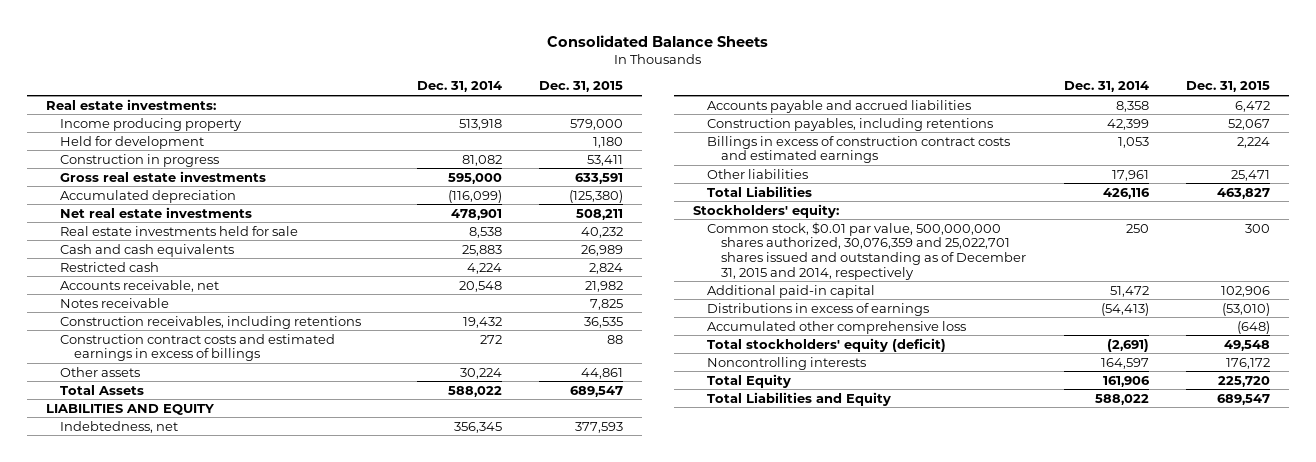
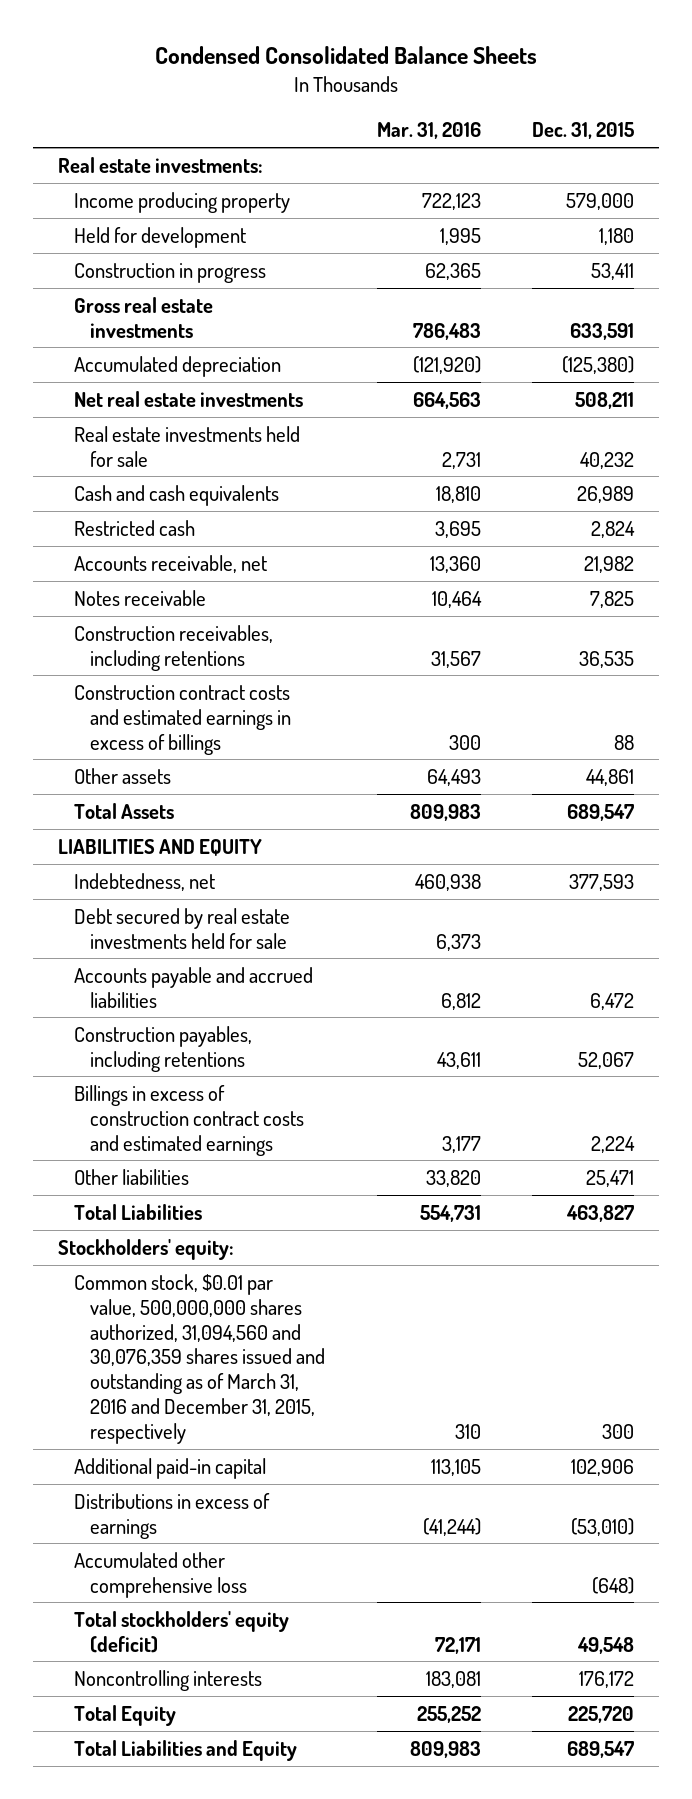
[546,34,768,47] Consolidated Balance Sheets -> [154,46,537,65] Condensed Consolidated Balance Sheets
[416,81,502,93] Dec. 31, 2014 -> none
none -> [376,122,481,140] Mar. 31, 2016
none -> [74,907,291,949] Debt secured by real estate investments held for sale
[707,221,1027,280] Common stock, $0.01 par value, 500,000,000 shares authorized, 30,076,359 and 25,022,701 shares issued and outstanding as of December 31, 2015 and 2014, respectively -> [74,1273,326,1445] Common stock, $0.01 par value, 500,000,000 shares authorized, 31,094,560 and 30,076,359 shares issued and outstanding as of March 31, 2016 and December 31, 2015, respectively

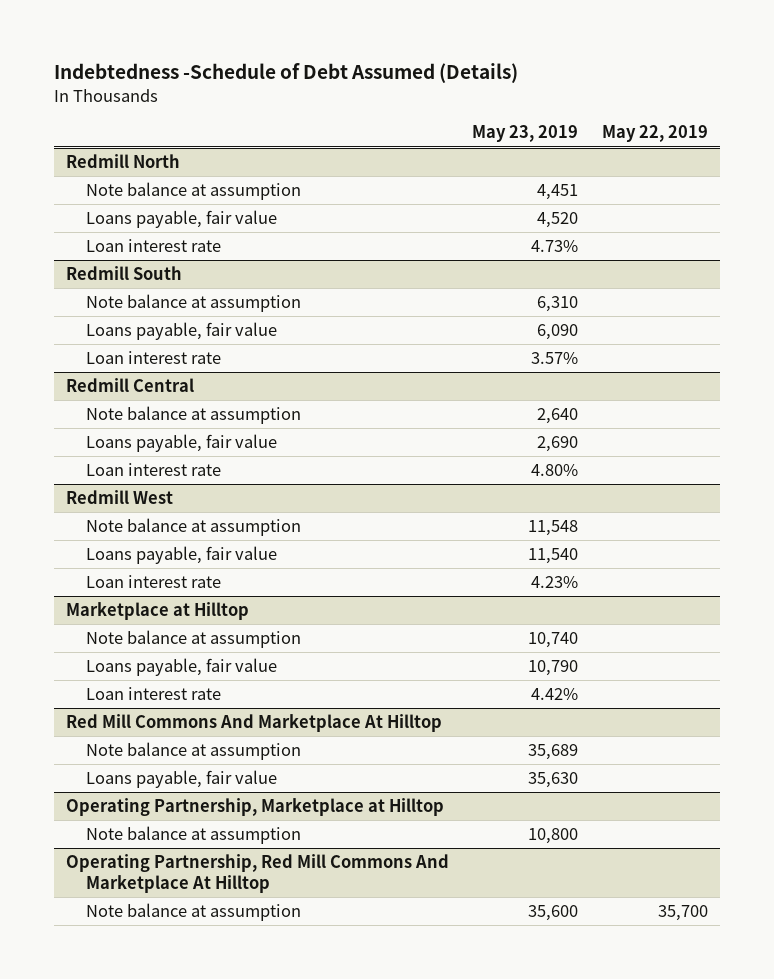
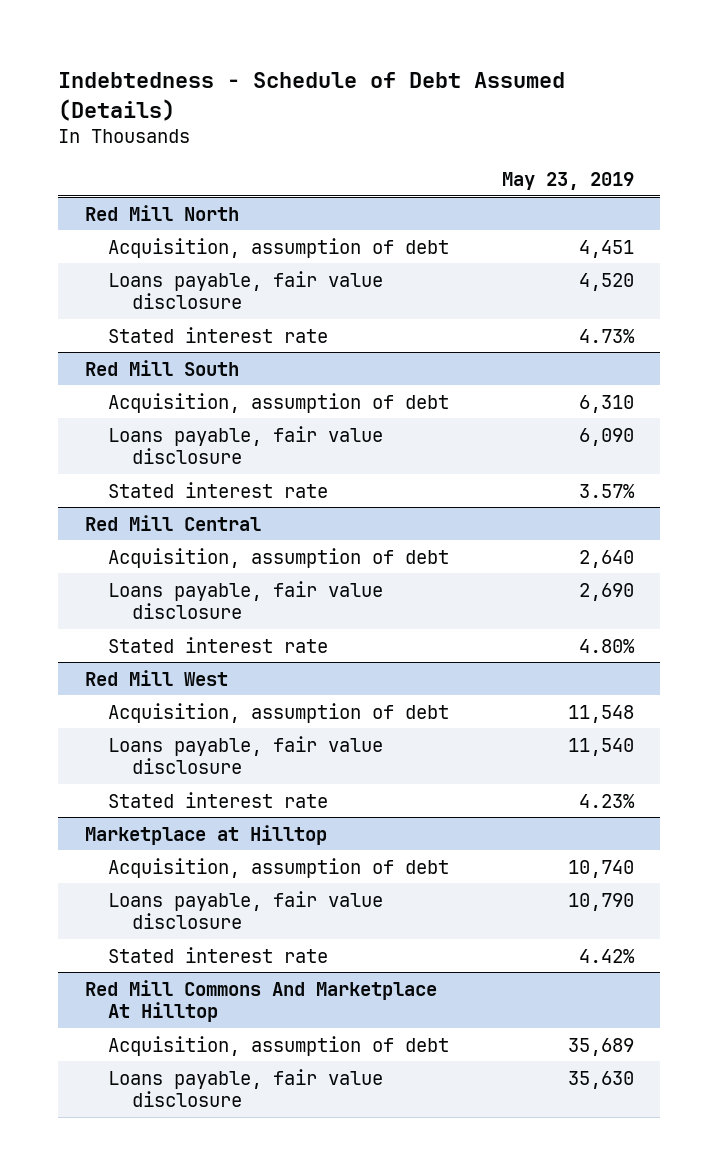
[53,63,518,84] Indebtedness -Schedule of Debt Assumed (Details) -> [58,72,566,121] Indebtedness - Schedule of Debt Assumed (Details)
[602,125,709,143] May 22, 2019 -> none
[65,154,180,169] Redmill North -> [84,204,239,221] Red Mill North
[86,182,302,201] Note balance at assumption -> [108,237,450,258] Acquisition, assumption of debt
[86,210,278,229] Loans payable, fair value -> [108,270,384,310] Loans payable, fair value disclosure
[86,239,222,253] Loan interest rate -> [108,326,329,343] Stated interest rate
[65,266,182,281] Redmill South -> [84,359,239,376] Red Mill South
[86,294,302,313] Note balance at assumption -> [108,392,450,413] Acquisition, assumption of debt
[86,322,278,341] Loans payable, fair value -> [108,425,384,465] Loans payable, fair value disclosure
[86,351,222,365] Loan interest rate -> [108,481,329,498] Stated interest rate
[65,378,194,393] Redmill Central -> [84,514,261,531] Red Mill Central
[86,406,302,425] Note balance at assumption -> [108,547,450,568] Acquisition, assumption of debt
[86,434,278,453] Loans payable, fair value -> [108,580,384,620] Loans payable, fair value disclosure
[86,463,222,477] Loan interest rate -> [108,636,329,653] Stated interest rate
[65,490,173,505] Redmill West -> [84,669,228,686] Red Mill West
[86,518,302,537] Note balance at assumption -> [108,702,450,723] Acquisition, assumption of debt
[86,546,278,565] Loans payable, fair value -> [108,735,384,775] Loans payable, fair value disclosure
[86,575,222,589] Loan interest rate -> [108,791,329,808] Stated interest rate
[86,630,302,649] Note balance at assumption -> [108,857,450,878] Acquisition, assumption of debt
[86,658,278,677] Loans payable, fair value -> [108,890,384,930] Loans payable, fair value disclosure
[86,687,222,701] Loan interest rate -> [108,946,329,963] Stated interest rate
[65,798,444,817] Operating Partnership, Marketplace at Hilltop -> none
[86,826,302,845] Note balance at assumption -> none
[65,854,449,893] Operating Partnership, Red Mill Commons And Marketplace At Hilltop -> none
[86,903,302,922] Note balance at assumption -> none
[86,742,302,761] Note balance at assumption -> [108,1035,450,1056] Acquisition, assumption of debt
[86,770,278,789] Loans payable, fair value -> [108,1068,384,1108] Loans payable, fair value disclosure

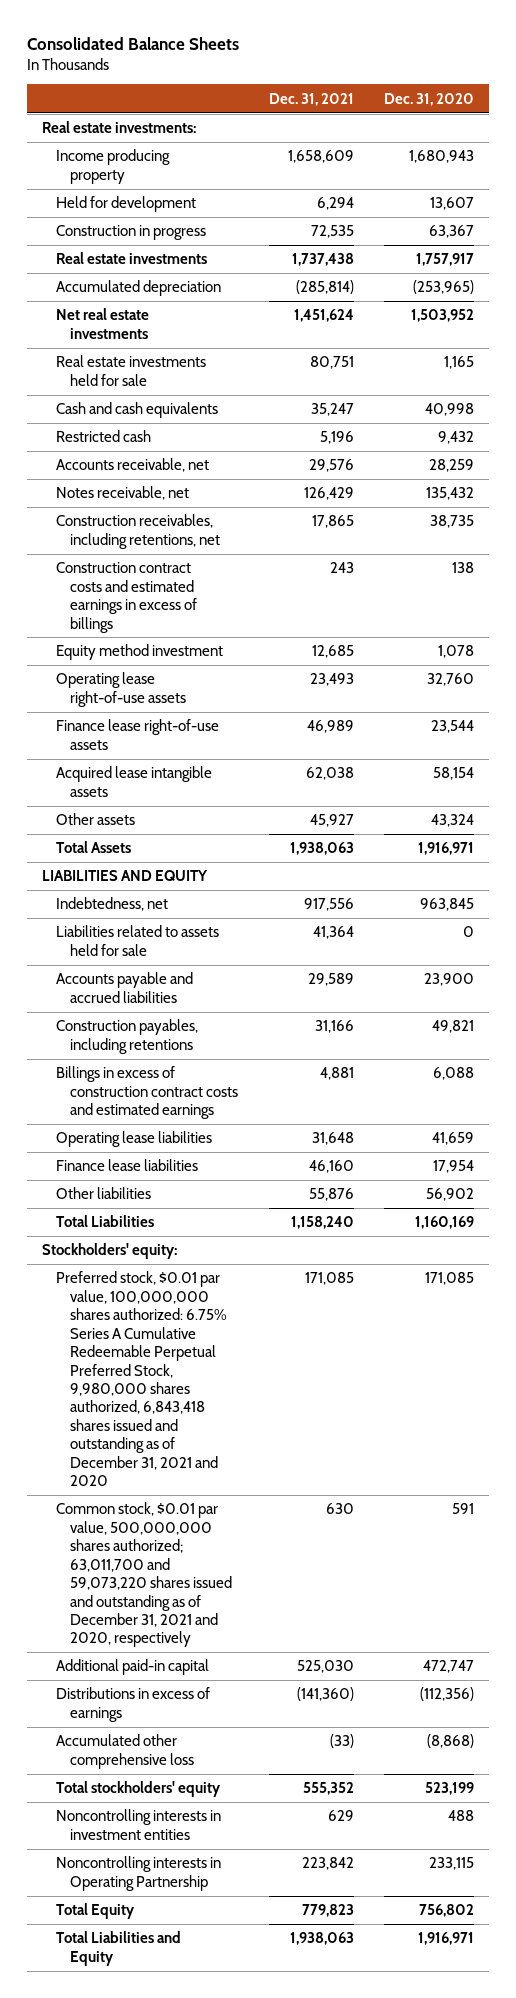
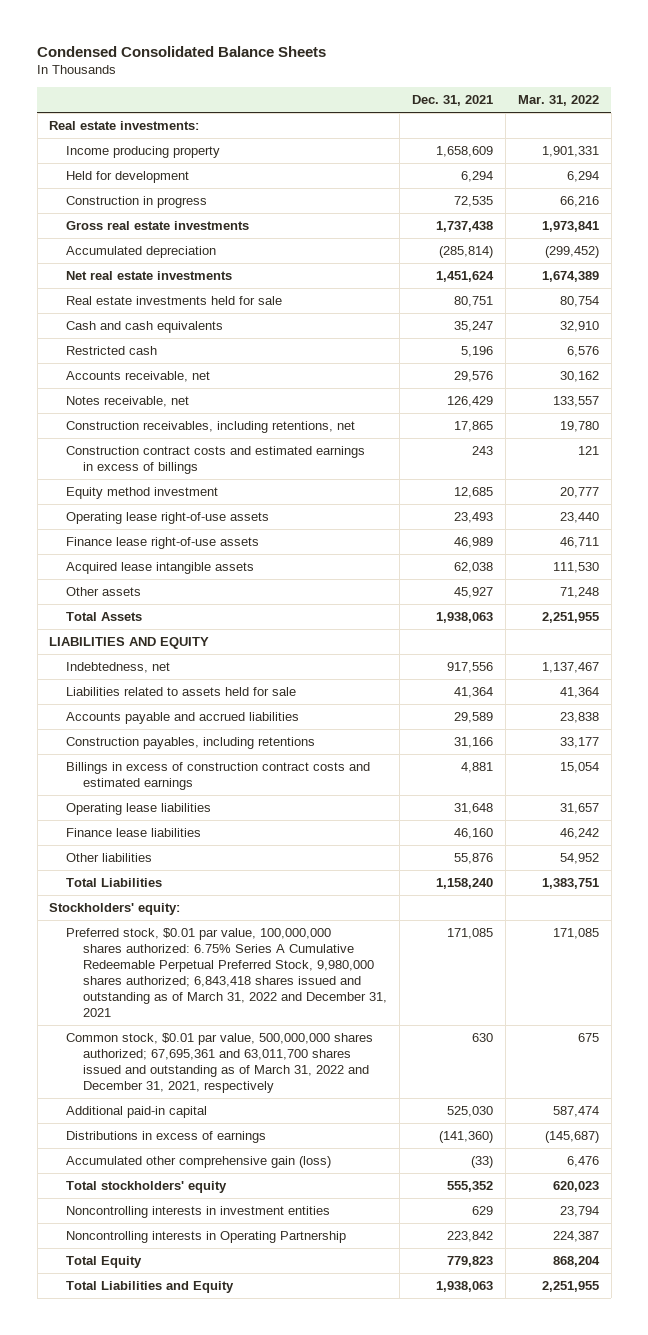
[26,36,239,50] Consolidated Balance Sheets -> [37,46,327,58] Condensed Consolidated Balance Sheets
[383,92,474,106] Dec. 31, 2020 -> none
none -> [517,95,599,107] Mar. 31, 2022
[55,252,207,265] Real estate investments -> [66,220,250,230] Gross real estate investments
[55,1271,228,1487] Preferred stock, $0.01 par value, 100,000,000 shares authorized: 6.75% Series A Cumulative Redeemable Perpetual Preferred Stock, 9,980,000 shares authorized, 6,843,418 shares issued and outstanding as of December 31, 2021 and 2020 -> [66,927,388,1017] Preferred stock, $0.01 par value, 100,000,000 shares authorized: 6.75% Series A Cumulative Redeemable Perpetual Preferred Stock, 9,980,000 shares authorized; 6,843,418 shares issued and outstanding as of March 31, 2022 and December 31, 2021
[55,1502,233,1648] Common stock, $0.01 par value, 500,000,000 shares authorized; 63,011,700 and 59,073,220 shares issued and outstanding as of December 31, 2021 and 2020, respectively -> [66,1032,374,1093] Common stock, $0.01 par value, 500,000,000 shares authorized; 67,695,361 and 63,011,700 shares issued and outstanding as of March 31, 2022 and December 31, 2021, respectively
[55,1734,195,1769] Accumulated other comprehensive loss -> [66,1155,332,1168] Accumulated other comprehensive gain (loss)

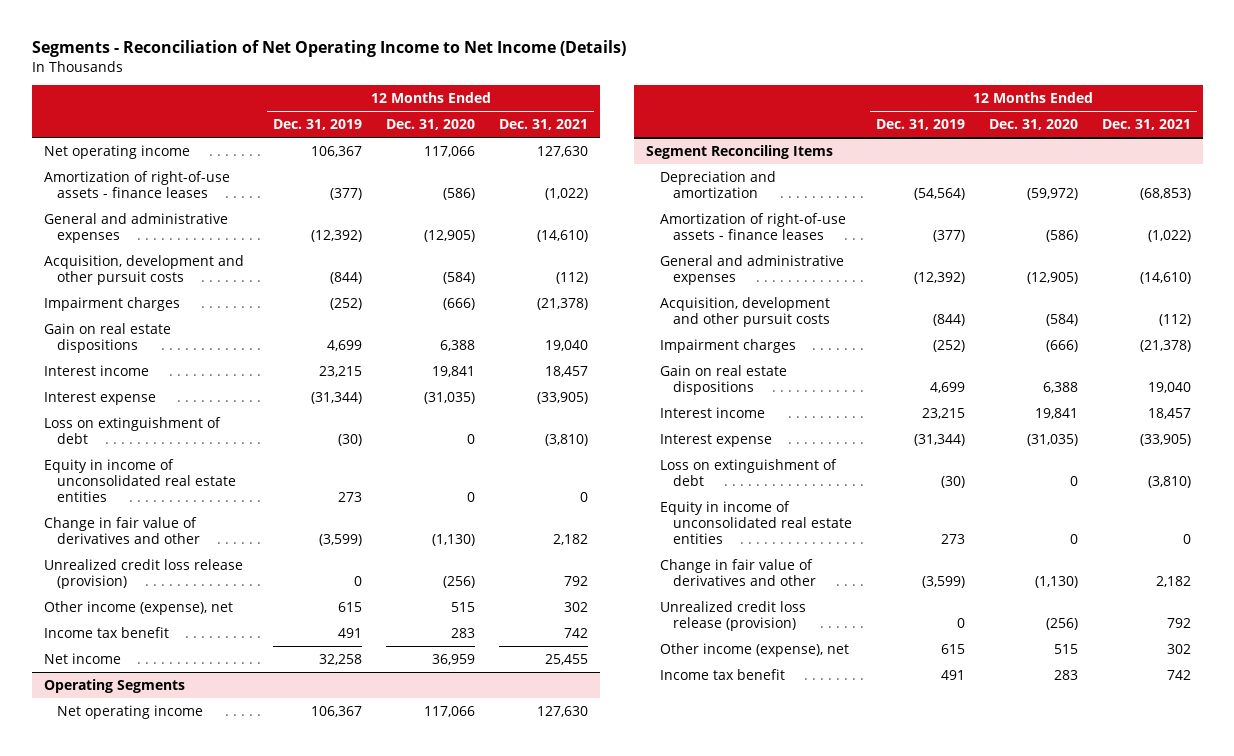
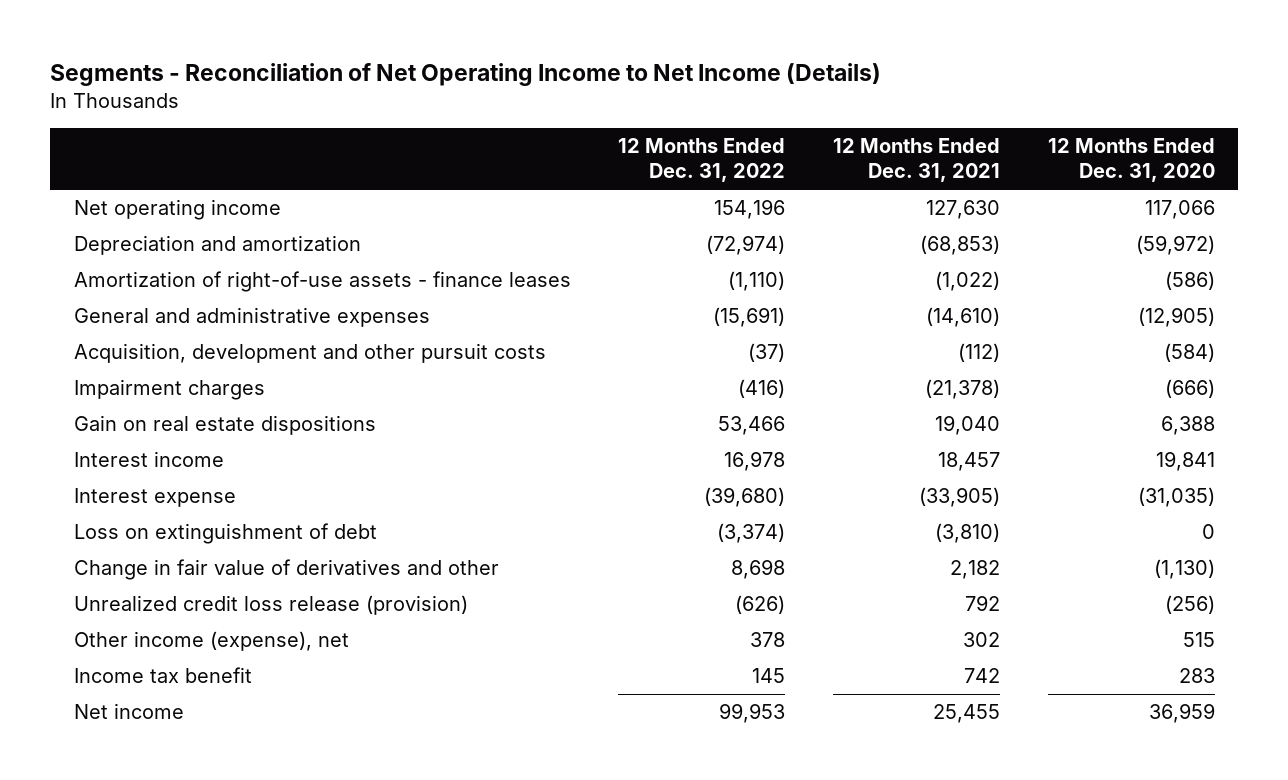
[273,119,363,131] Dec. 31, 2019 -> none
none -> [618,138,786,183] 12 Months Ended Dec. 31, 2022
[43,170,230,198] Amortization of right-of-use assets - finance leases -> none
[43,212,228,243] General and administrative expenses -> none
[43,254,244,285] Acquisition, development and other pursuit costs -> none
[43,296,180,311] Impairment charges -> none
[43,322,171,353] Gain on real estate dispositions -> none
[43,364,149,376] Interest income -> none
[43,391,156,405] Interest expense -> none
[43,416,221,444] Loss on extinguishment of debt -> none
[43,458,236,502] Equity in income of unconsolidated real estate entities -> none
[43,516,200,544] Change in fair value of derivatives and other -> none
[43,558,243,589] Unrealized credit loss release (provision) -> none
[43,600,233,615] Other income (expense), net -> none
[43,626,169,638] Income tax benefit -> none
[43,678,185,693] Operating Segments -> none
[56,704,203,719] Net operating income -> none
[646,144,834,159] Segment Reconciling Items -> none
[659,500,853,544] Equity in income of unconsolidated real estate entities -> none
[43,652,121,664] Net income -> [73,703,184,720] Net income

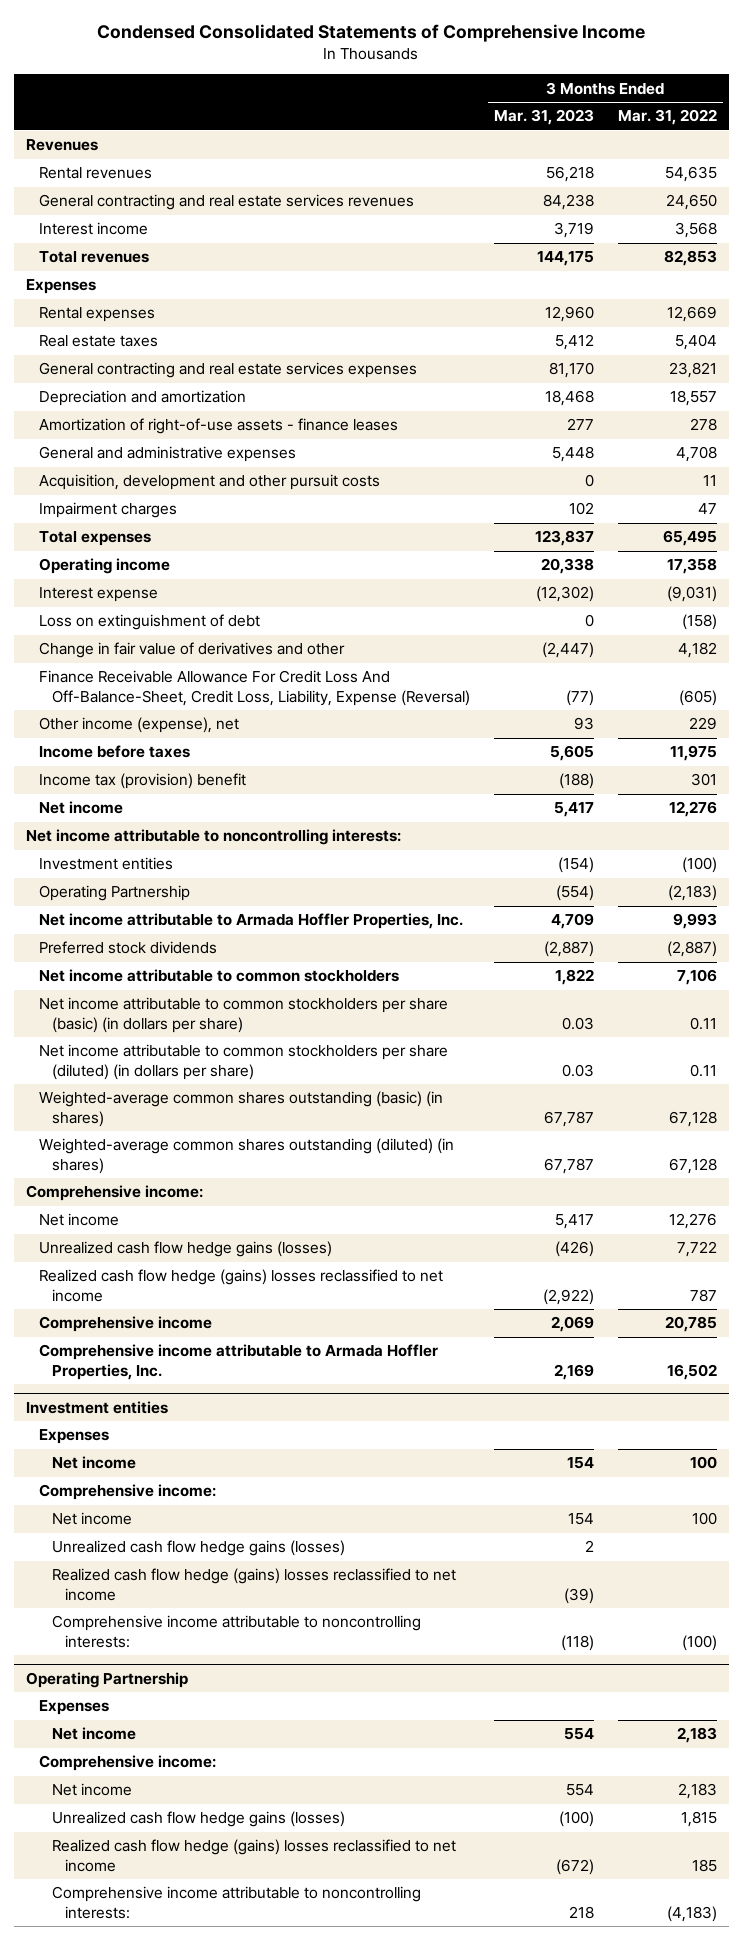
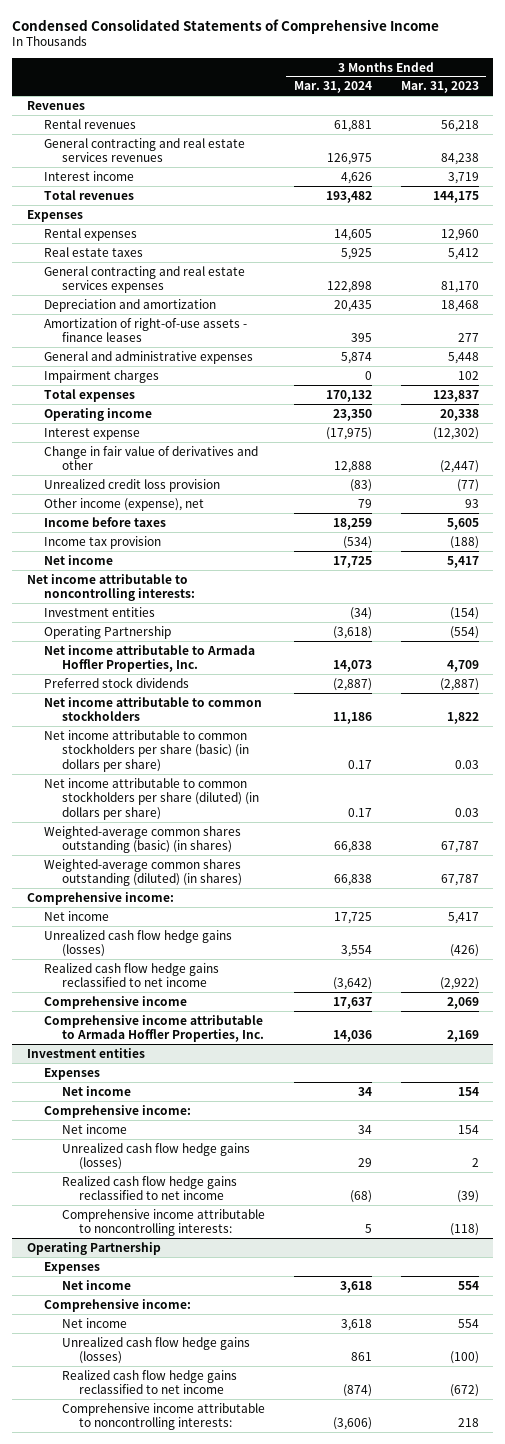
[617,109,717,126] Mar. 31, 2022 -> none
none -> [293,81,372,94] Mar. 31, 2024
[38,474,380,491] Acquisition, development and other pursuit costs -> none
[38,614,260,631] Loss on extinguishment of debt -> none
[38,670,470,706] Finance Receivable Allowance For Credit Loss And Off-Balance-Sheet, Credit Loss, Liability, Expense (Reversal) -> [44,478,221,492] Unrealized credit loss provision
[38,773,246,790] Income tax (provision) benefit -> [44,535,162,549] Income tax provision
[38,1269,443,1302] Realized cash flow hedge (gains) losses reclassified to net income -> [44,962,220,988] Realized cash flow hedge gains reclassified to net income
[51,1568,456,1601] Realized cash flow hedge (gains) losses reclassified to net income -> [61,1175,237,1201] Realized cash flow hedge gains reclassified to net income
[51,1839,456,1872] Realized cash flow hedge (gains) losses reclassified to net income -> [61,1369,237,1395] Realized cash flow hedge gains reclassified to net income

